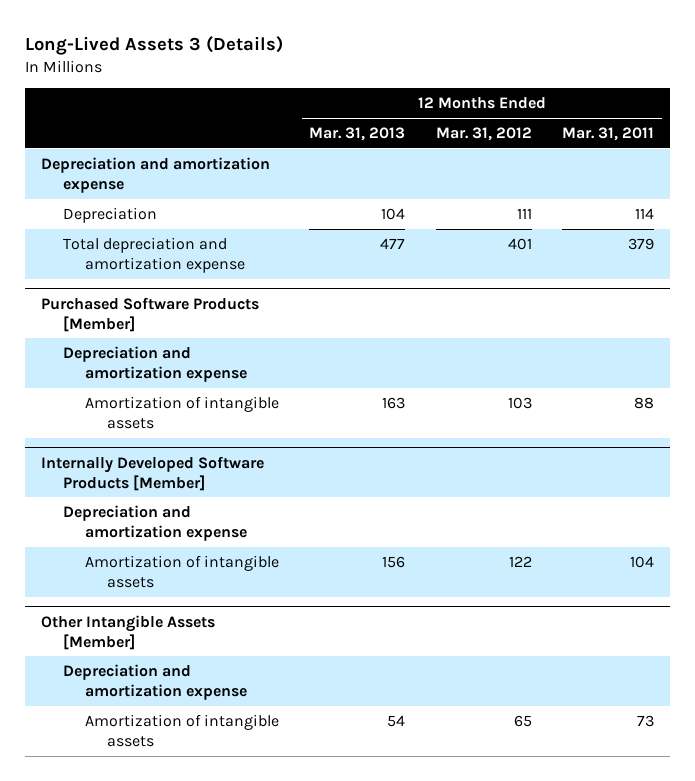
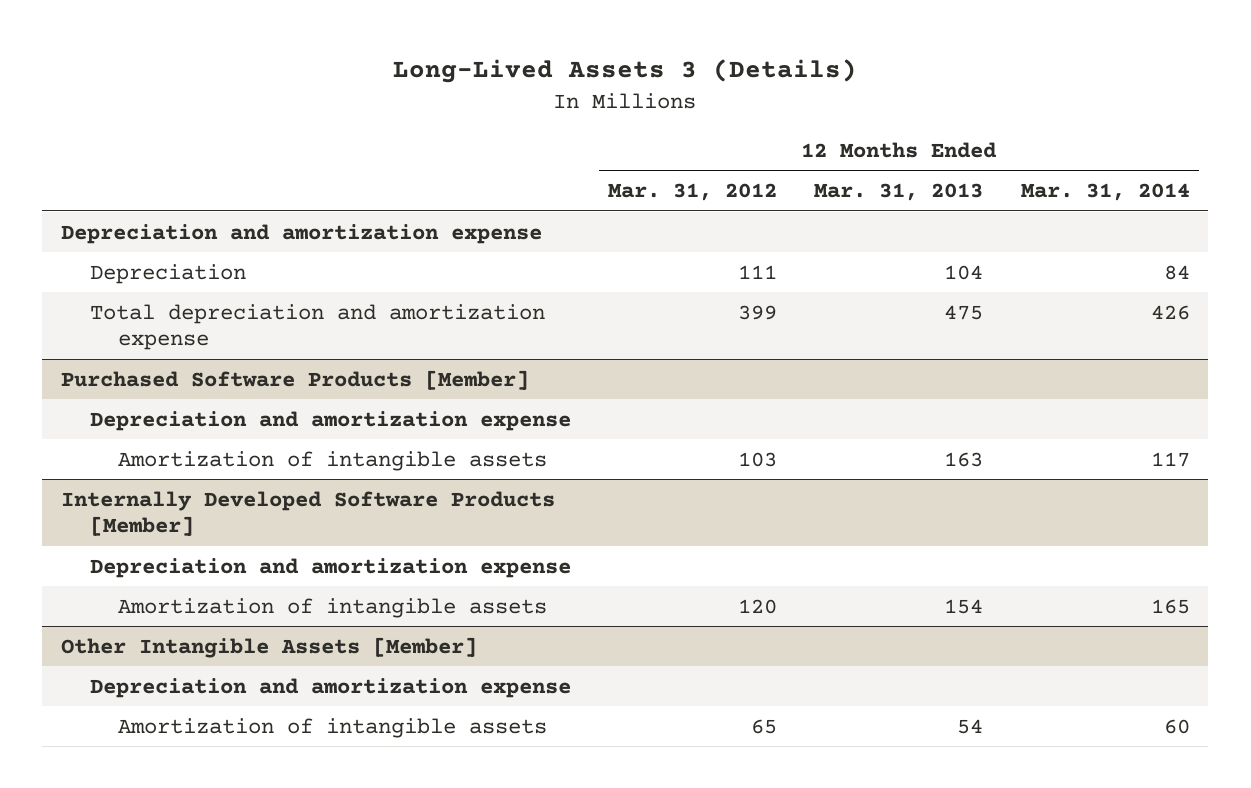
[562,127,655,142] Mar. 31, 2011 -> none
none -> [1020,183,1190,202] Mar. 31, 2014
[380,237,406,249] 477 -> [944,304,984,320] 475
[507,237,532,250] 401 -> [737,304,777,320] 399
[382,555,406,568] 156 -> [944,598,984,614] 154
[508,555,532,567] 122 -> [737,598,777,614] 120

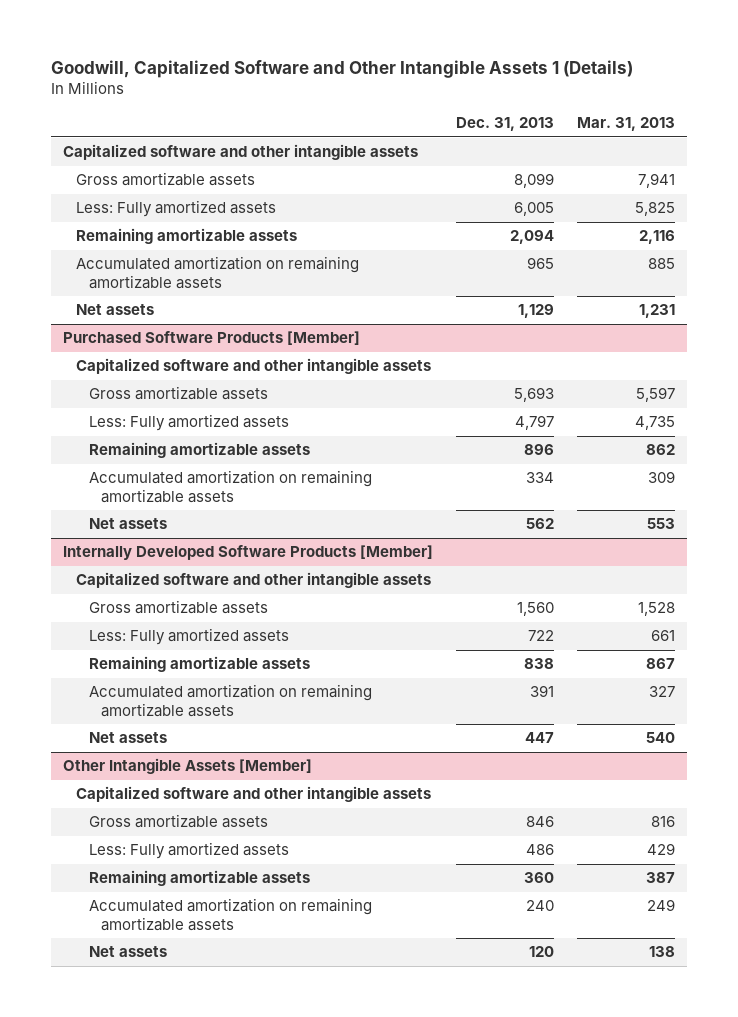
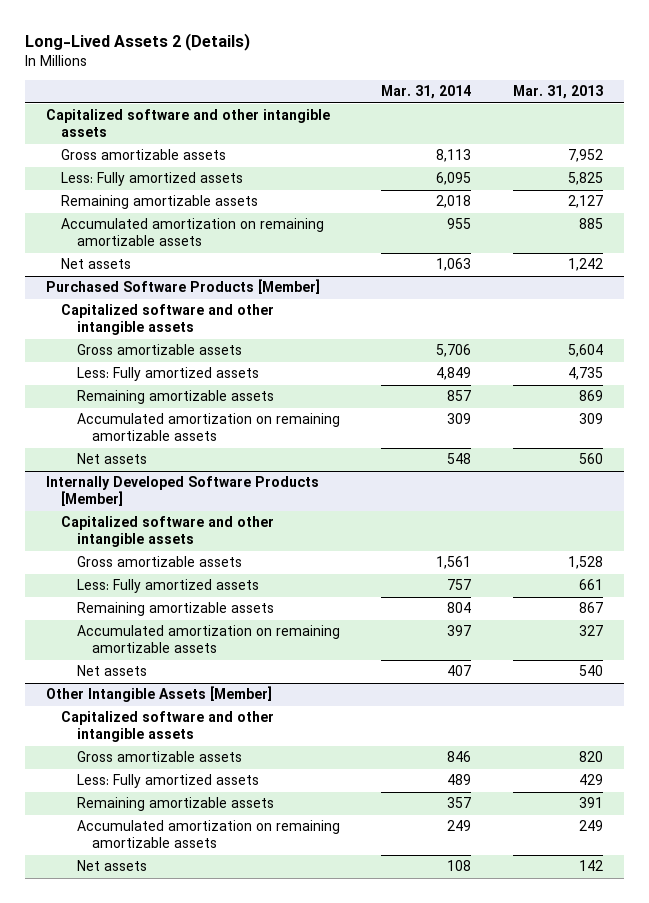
[51,60,634,79] Goodwill, Capitalized Software and Other Intangible Assets 1 (Details) -> [25,33,251,52] Long-Lived Assets 2 (Details)
[456,117,555,132] Dec. 31, 2013 -> none
none -> [381,85,472,100] Mar. 31, 2014
[638,173,676,189] 7,941 -> [568,149,604,163] 7,952
[639,230,676,245] 2,116 -> [568,195,604,209] 2,127
[639,304,676,319] 1,231 -> [568,258,604,272] 1,242
[636,387,676,403] 5,597 -> [568,344,604,358] 5,604
[646,444,676,456] 862 -> [579,390,604,402] 869
[647,518,676,530] 553 -> [579,453,604,465] 560
[651,816,676,828] 816 -> [579,751,604,763] 820
[646,872,676,884] 387 -> [579,797,604,809] 391
[649,946,676,958] 138 -> [579,860,604,872] 142

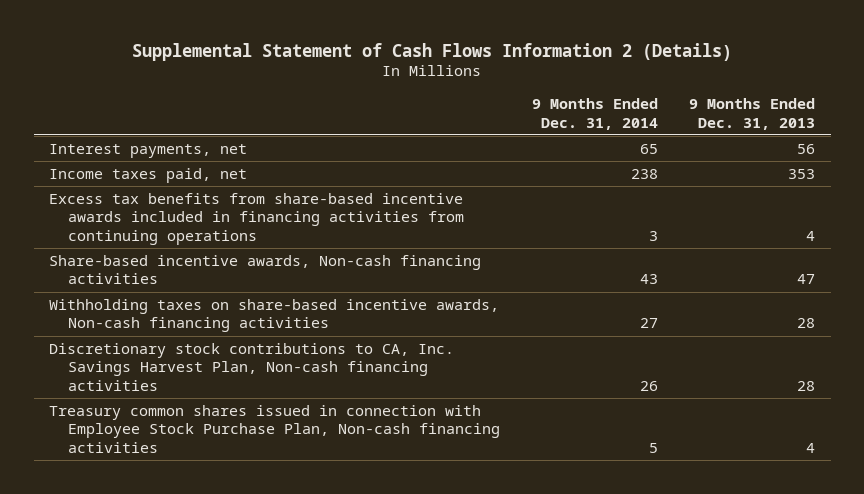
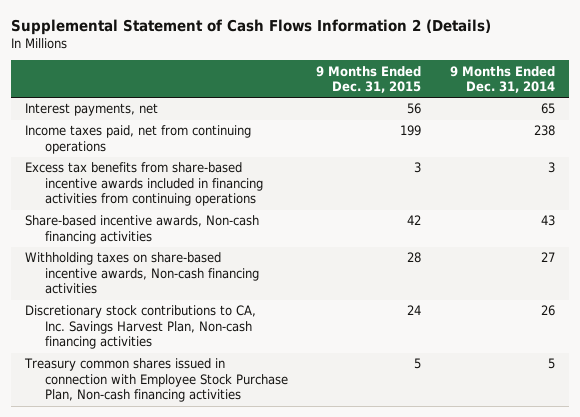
[688,98,815,130] 9 Months Ended Dec. 31, 2013 -> none
none -> [316,65,422,94] 9 Months Ended Dec. 31, 2015
[49,167,248,183] Income taxes paid, net -> [25,125,252,154] Income taxes paid, net from continuing operations

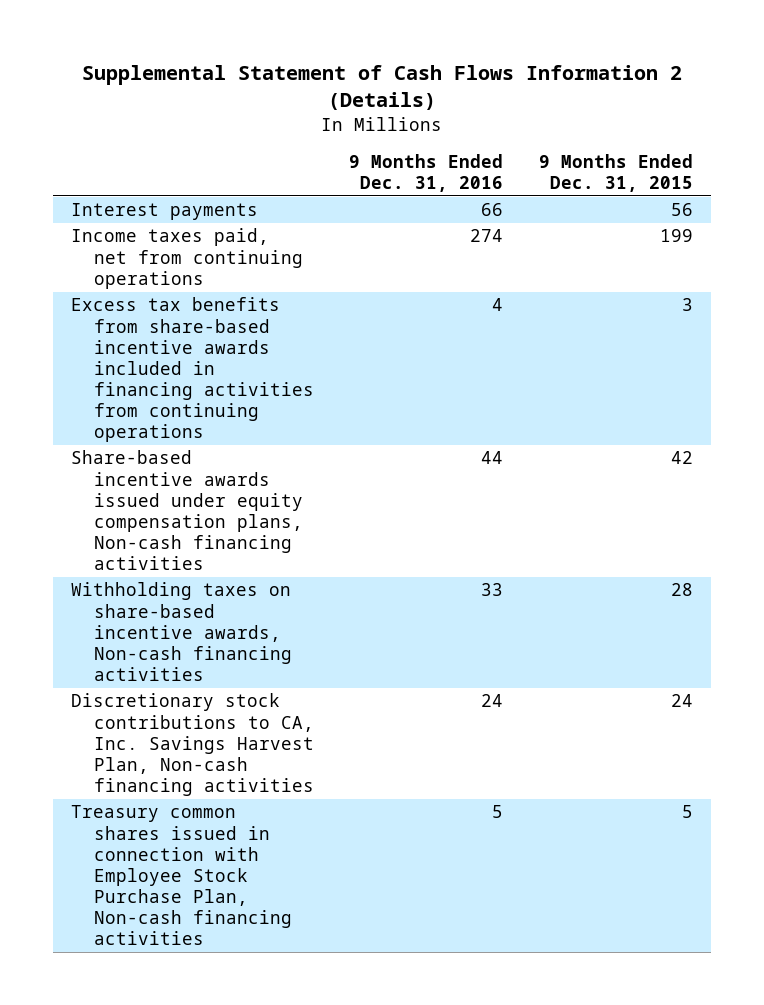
[449,65,555,94] 9 Months Ended Dec. 31, 2014 -> none
none -> [349,153,504,192] 9 Months Ended Dec. 31, 2016
[25,103,159,117] Interest payments, net -> [71,203,259,221] Interest payments
[25,215,260,244] Share-based incentive awards, Non-cash financing activities -> [71,450,303,571] Share-based incentive awards issued under equity compensation plans, Non-cash financing activities

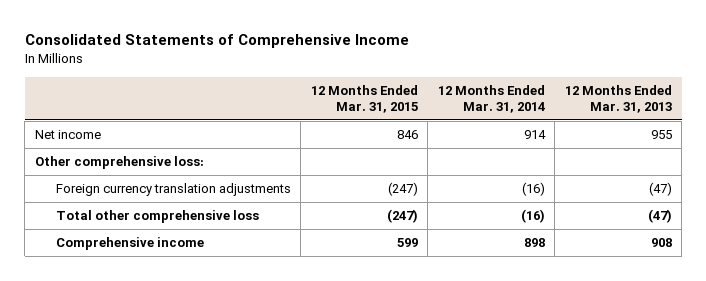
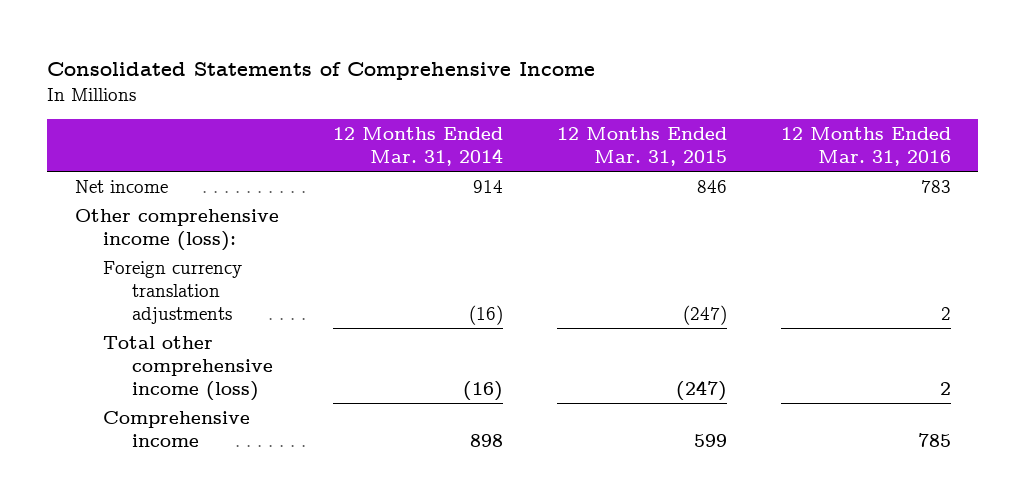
[564,84,672,114] 12 Months Ended Mar. 31, 2013 -> none
none -> [780,126,951,167] 12 Months Ended Mar. 31, 2016
[34,155,204,169] Other comprehensive loss: -> [74,208,279,251] Other comprehensive income (loss):
[55,209,259,223] Total other comprehensive loss -> [103,335,274,402] Total other comprehensive income (loss)

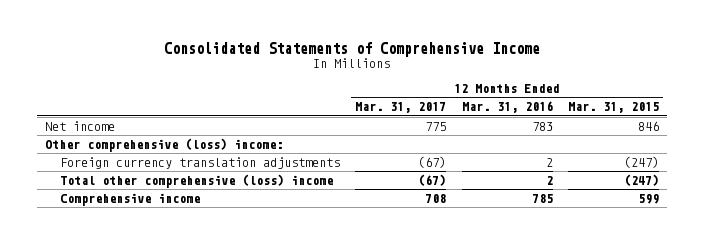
[332,126,503,167] 12 Months Ended Mar. 31, 2014 -> none
none -> [355,102,447,114] Mar. 31, 2017
[74,208,279,251] Other comprehensive income (loss): -> [44,138,283,153] Other comprehensive (loss) income:
[103,335,274,402] Total other comprehensive income (loss) -> [59,174,333,189] Total other comprehensive (loss) income

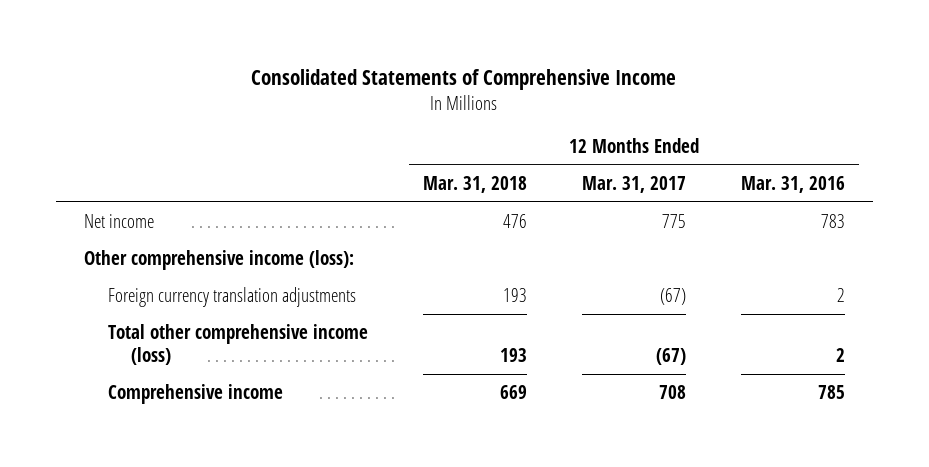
[568,102,660,114] Mar. 31, 2015 -> none
none -> [422,175,527,193] Mar. 31, 2018
[44,138,283,153] Other comprehensive (loss) income: -> [83,249,354,270] Other comprehensive income (loss):
[59,174,333,189] Total other comprehensive (loss) income -> [107,323,368,365] Total other comprehensive income (loss)

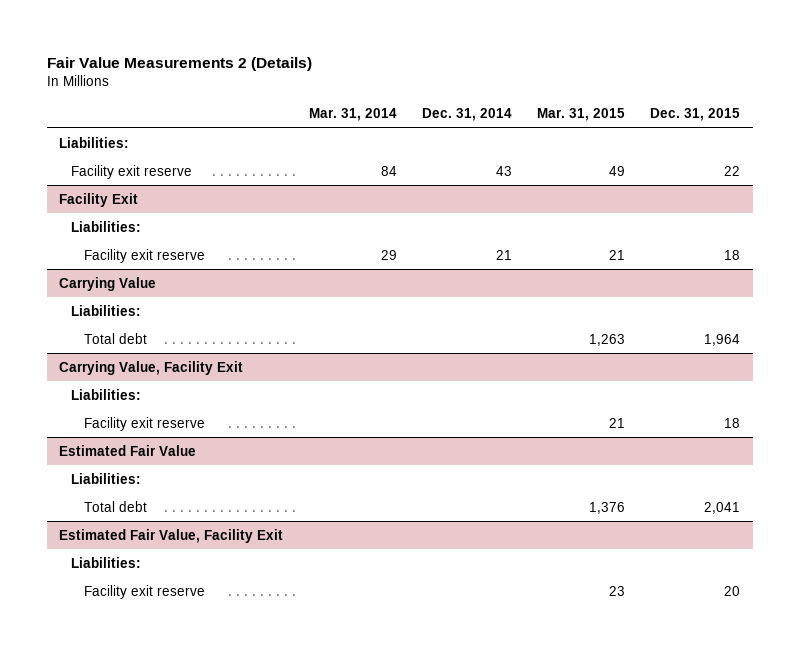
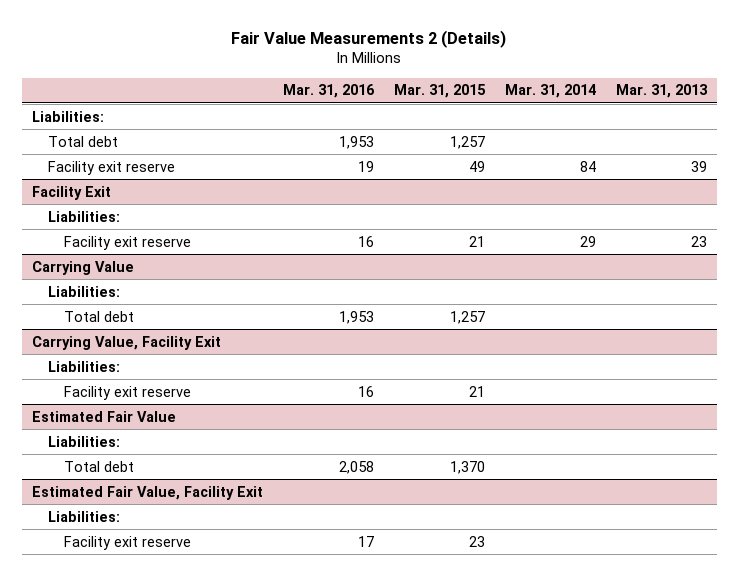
[421,108,512,122] Dec. 31, 2014 -> none
[650,108,741,122] Dec. 31, 2015 -> none
none -> [282,84,375,99] Mar. 31, 2016
none -> [615,84,708,99] Mar. 31, 2013
none -> [47,135,118,147] Total debt
[588,333,625,346] 1,263 -> [449,310,485,324] 1,257
[588,501,625,514] 1,376 -> [449,460,485,474] 1,370

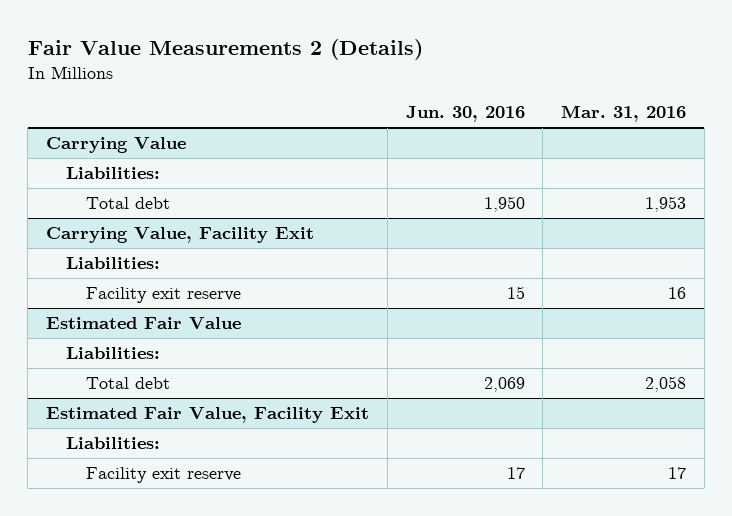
[393,84,486,99] Mar. 31, 2015 -> none
[504,84,596,99] Mar. 31, 2014 -> none
[615,84,708,99] Mar. 31, 2013 -> none
none -> [405,106,525,123] Jun. 30, 2016
[31,110,104,122] Liabilities: -> none
[47,135,118,147] Total debt -> none
[47,160,175,175] Facility exit reserve -> none
[31,185,111,200] Facility Exit -> none
[47,210,120,222] Liabilities: -> none
[63,235,191,250] Facility exit reserve -> none

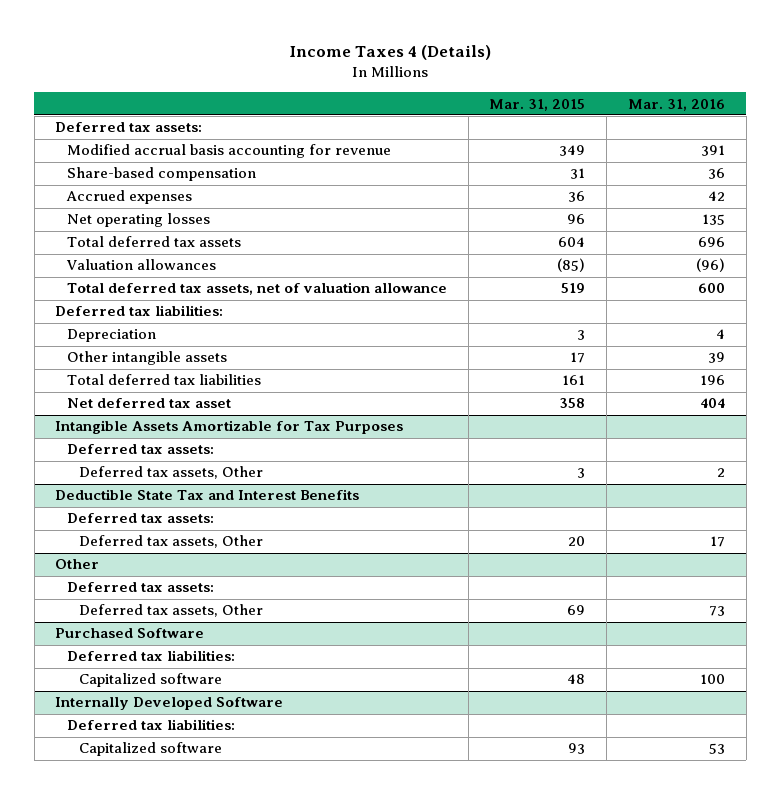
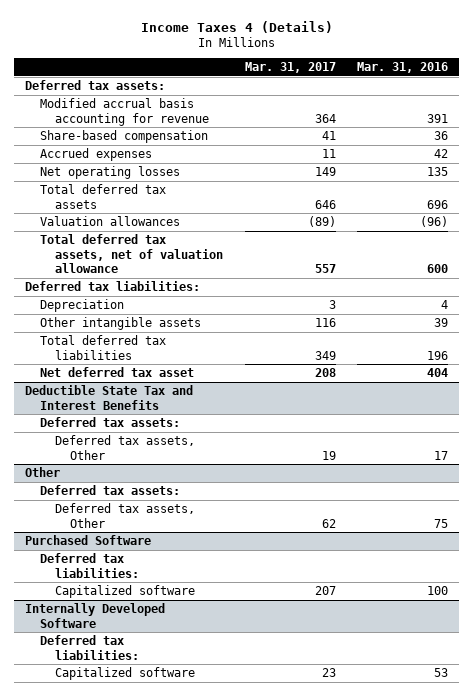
[489,98,586,111] Mar. 31, 2015 -> none
none -> [244,62,336,74] Mar. 31, 2017
[55,420,404,435] Intangible Assets Amortizable for Tax Purposes -> none
[66,444,214,455] Deferred tax assets: -> none
[78,466,263,480] Deferred tax assets, Other -> none
[708,606,725,617] 73 -> [434,518,449,528] 75

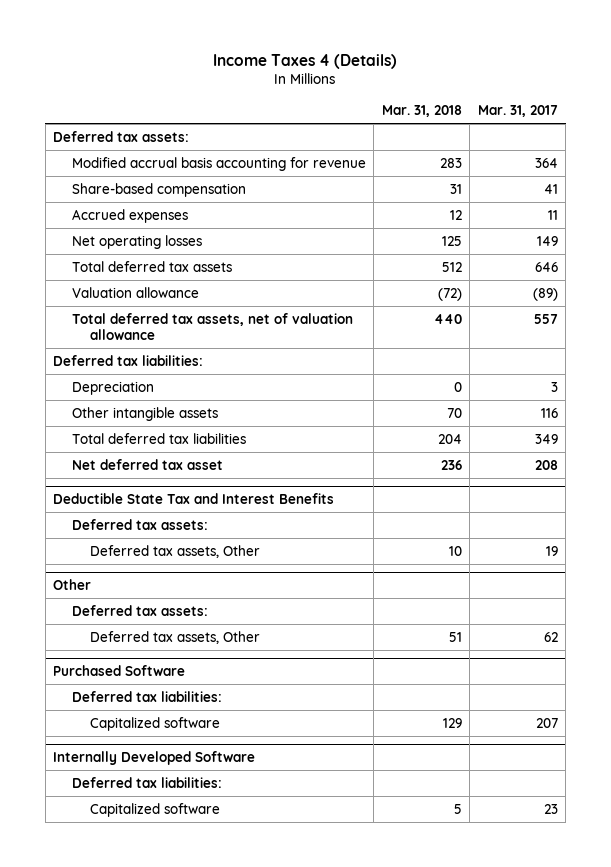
[357,62,449,74] Mar. 31, 2016 -> none
none -> [381,104,462,117] Mar. 31, 2018
[40,216,181,227] Valuation allowances -> [71,286,199,298] Valuation allowance

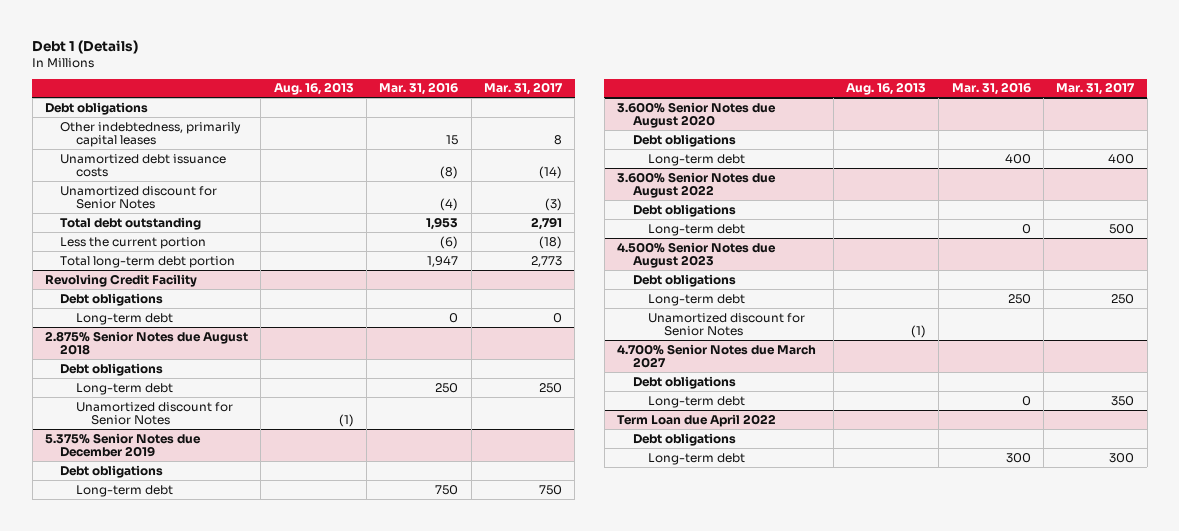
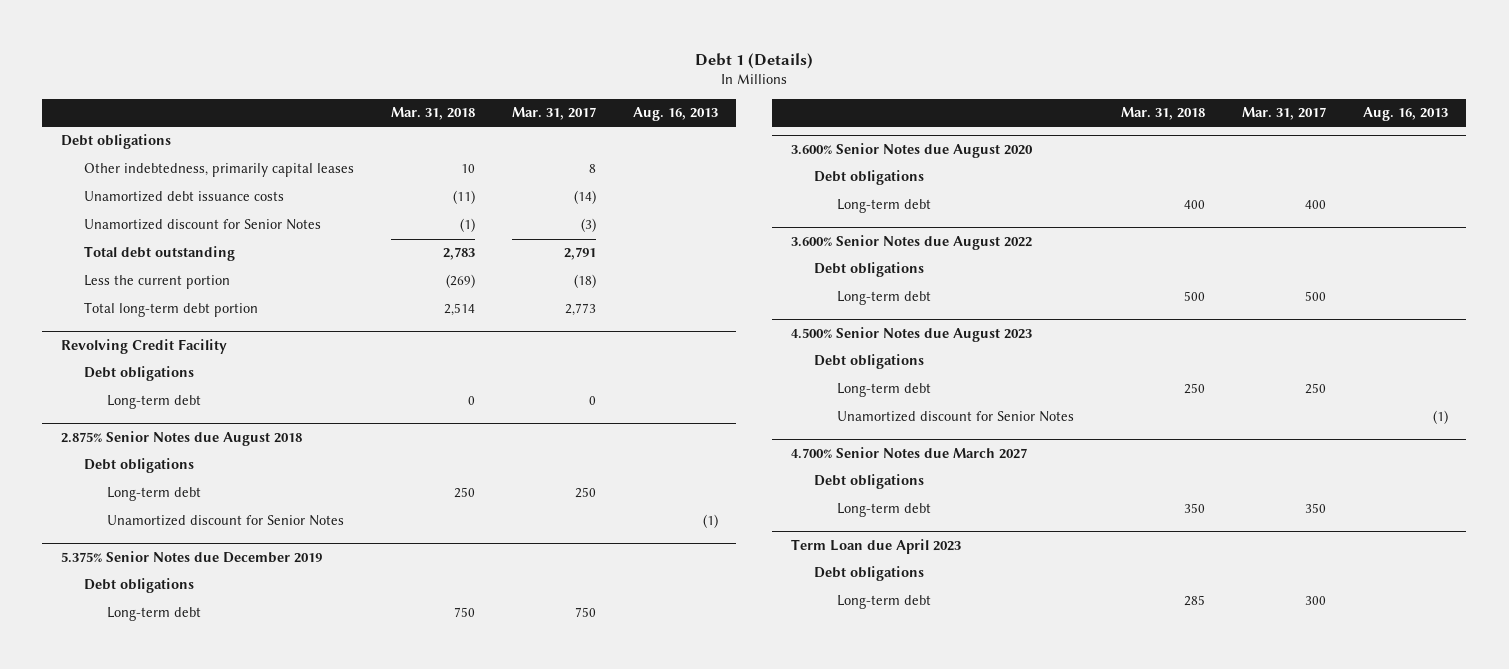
[379,82,459,96] Mar. 31, 2016 -> none
none -> [390,107,475,121] Mar. 31, 2018
[617,413,777,427] Term Loan due April 2022 -> [790,538,961,554] Term Loan due April 2023

